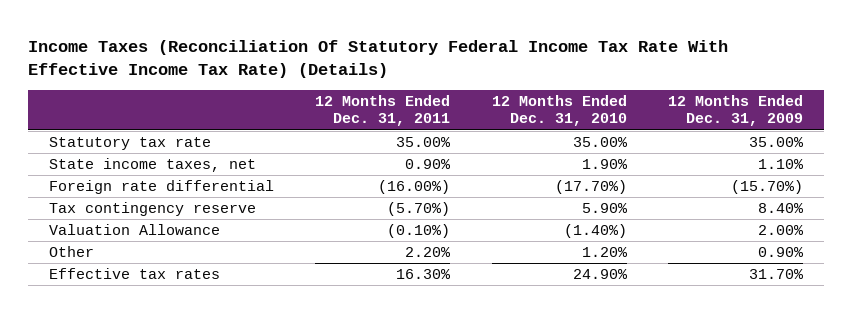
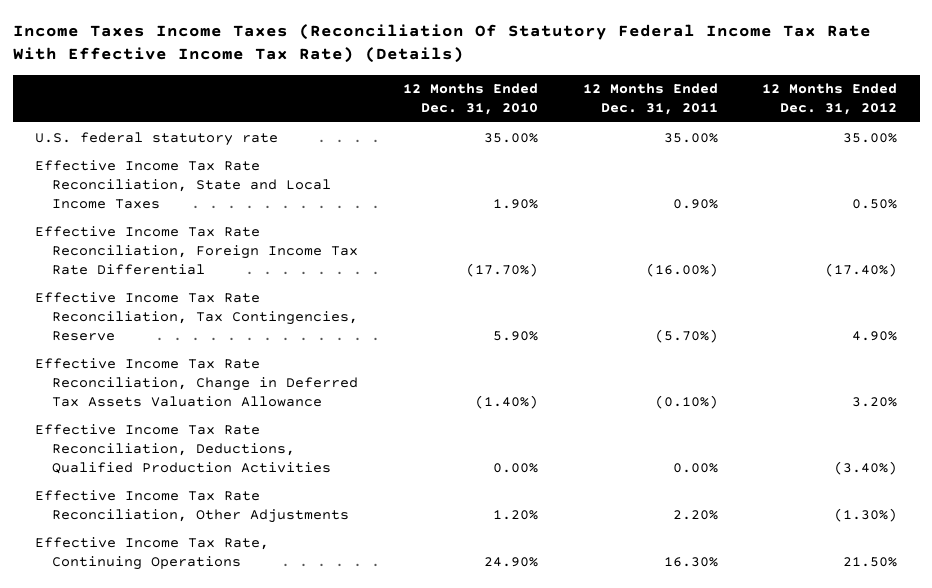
[28,39,729,78] Income Taxes (Reconciliation Of Statutory Federal Income Tax Rate With Effective Income Tax Rate) (Details) -> [12,23,871,64] Income Taxes Income Taxes (Reconciliation Of Statutory Federal Income Tax Rate With Effective Income Tax Rate) (Details)
[668,95,804,127] 12 Months Ended Dec. 31, 2009 -> none
none -> [762,83,898,116] 12 Months Ended Dec. 31, 2012
[49,137,212,151] Statutory tax rate -> [34,131,278,146] U.S. federal statutory rate
[49,158,257,173] State income taxes, net -> [34,159,332,209] Effective Income Tax Rate Reconciliation, State and Local Income Taxes
[49,180,275,195] Foreign rate differential -> [34,225,359,275] Effective Income Tax Rate Reconciliation, Foreign Income Tax Rate Differential
[49,202,257,217] Tax contingency reserve -> [34,291,359,341] Effective Income Tax Rate Reconciliation, Tax Contingencies, Reserve
[49,224,221,236] Valuation Allowance -> [34,357,359,407] Effective Income Tax Rate Reconciliation, Change in Deferred Tax Assets Valuation Allowance
none -> [34,423,332,474] Effective Income Tax Rate Reconciliation, Deductions, Qualified Production Activities
[49,246,95,258] Other -> [34,489,350,523] Effective Income Tax Rate Reconciliation, Other Adjustments
[49,268,221,280] Effective tax rates -> [34,536,269,570] Effective Income Tax Rate, Continuing Operations

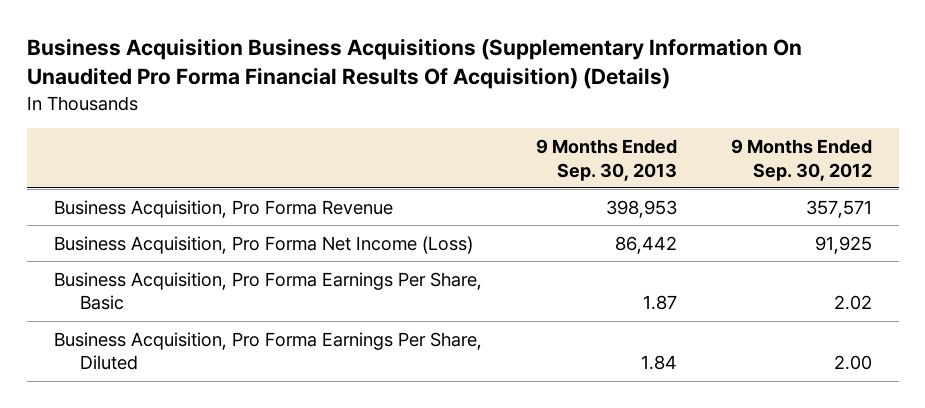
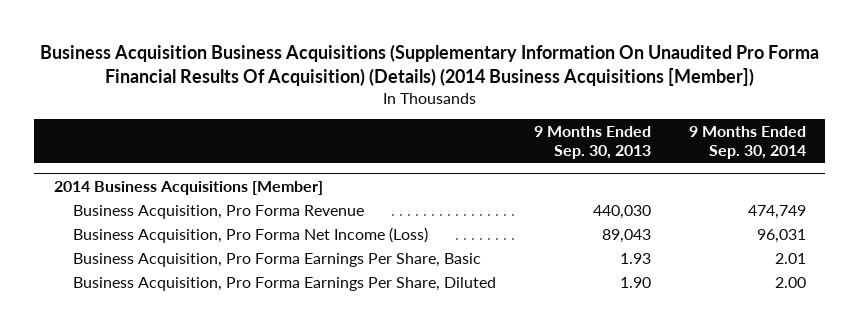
[26,38,802,90] Business Acquisition Business Acquisitions (Supplementary Information On Unaudited Pro Forma Financial Results Of Acquisition) (Details) -> [39,43,819,86] Business Acquisition Business Acquisitions (Supplementary Information On Unaudited Pro Forma Financial Results Of Acquisition) (Details) (2014 Business Acquisitions [Member])
[730,138,872,181] 9 Months Ended Sep. 30, 2012 -> none
none -> [689,125,807,160] 9 Months Ended Sep. 30, 2014
none -> [53,180,323,195] 2014 Business Acquisitions [Member]
[605,199,677,218] 398,953 -> [593,204,652,219] 440,030
[614,235,677,254] 86,442 -> [602,228,652,243] 89,043
[642,295,677,311] 1.87 -> [620,252,652,264] 1.93
[640,355,677,371] 1.84 -> [620,276,652,288] 1.90

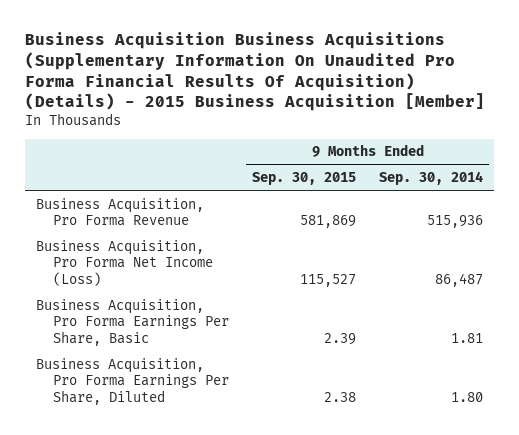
[39,43,819,86] Business Acquisition Business Acquisitions (Supplementary Information On Unaudited Pro Forma Financial Results Of Acquisition) (Details) (2014 Business Acquisitions [Member]) -> [24,32,485,112] Business Acquisition Business Acquisitions (Supplementary Information On Unaudited Pro Forma Financial Results Of Acquisition) (Details) - 2015 Business Acquisition [Member]
[534,125,652,160] 9 Months Ended Sep. 30, 2013 -> none
none -> [252,171,357,185] Sep. 30, 2015
[53,180,323,195] 2014 Business Acquisitions [Member] -> none
[748,204,807,219] 474,749 -> [426,215,483,229] 515,936
[757,228,807,243] 96,031 -> [434,273,483,288] 86,487
[775,252,807,264] 2.01 -> [450,333,483,344] 1.81
[775,276,807,288] 2.00 -> [450,392,483,403] 1.80

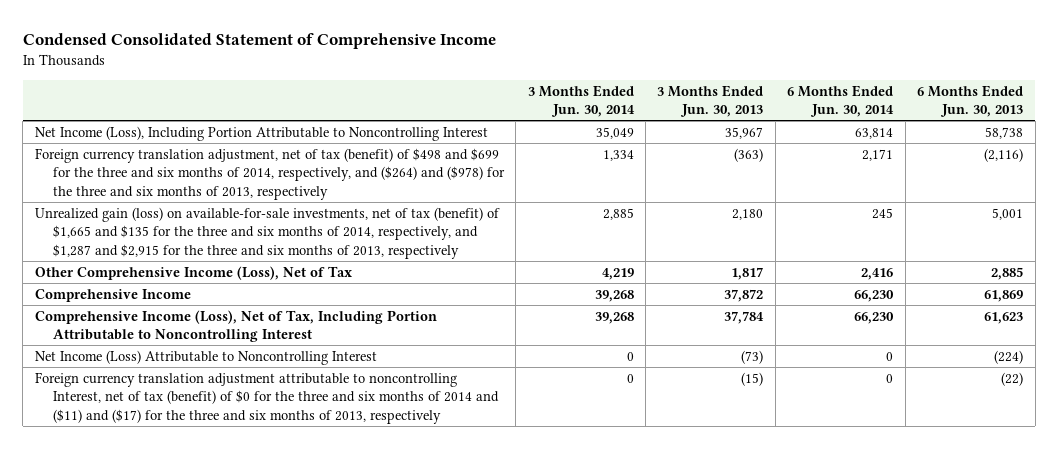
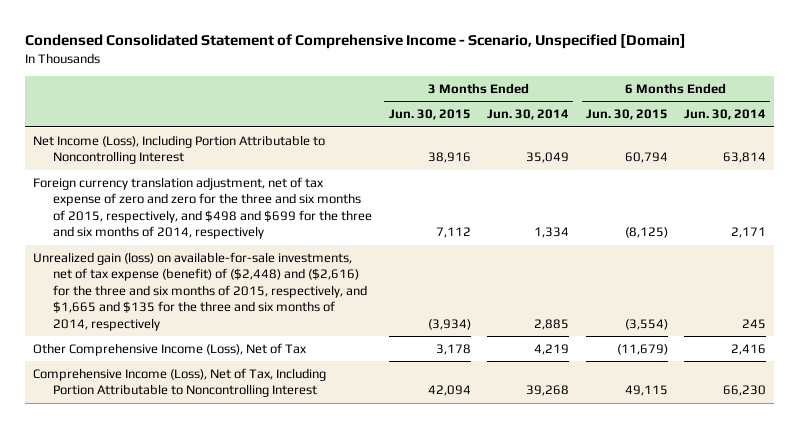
[22,33,496,50] Condensed Consolidated Statement of Comprehensive Income -> [24,33,686,50] Condensed Consolidated Statement of Comprehensive Income - Scenario, Unspecified [Domain]
[657,84,764,118] 3 Months Ended Jun. 30, 2013 -> none
[917,84,1024,118] 6 Months Ended Jun. 30, 2013 -> none
none -> [388,109,471,121] Jun. 30, 2015
none -> [585,109,668,121] Jun. 30, 2015
[34,147,505,200] Foreign currency translation adjustment, net of tax (benefit) of $498 and $699 for the three and six months of 2014, respectively, and ($264) and ($978) for the three and six months of 2013, respectively -> [32,176,372,240] Foreign currency translation adjustment, net of tax expense of zero and zero for the three and six months of 2015, respectively, and $498 and $699 for the three and six months of 2014, respectively
[34,206,500,259] Unrealized gain (loss) on available-for-sale investments, net of tax (benefit) of $1,665 and $135 for the three and six months of 2014, respectively, and $1,287 and $2,915 for the three and six months of 2013, respectively -> [32,251,367,331] Unrealized gain (loss) on available-for-sale investments, net of tax expense (benefit) of ($2,448) and ($2,616) for the three and six months of 2015, respectively, and $1,665 and $135 for the three and six months of 2014, respectively
[34,288,191,302] Comprehensive Income -> none
[34,349,377,365] Net Income (Loss) Attributable to Noncontrolling Interest -> none
[34,371,499,424] Foreign currency translation adjustment attributable to noncontrolling Interest, net of tax (benefit) of $0 for the three and six months of 2014 and ($11) and ($17) for the three and six months of 2013, respectively -> none

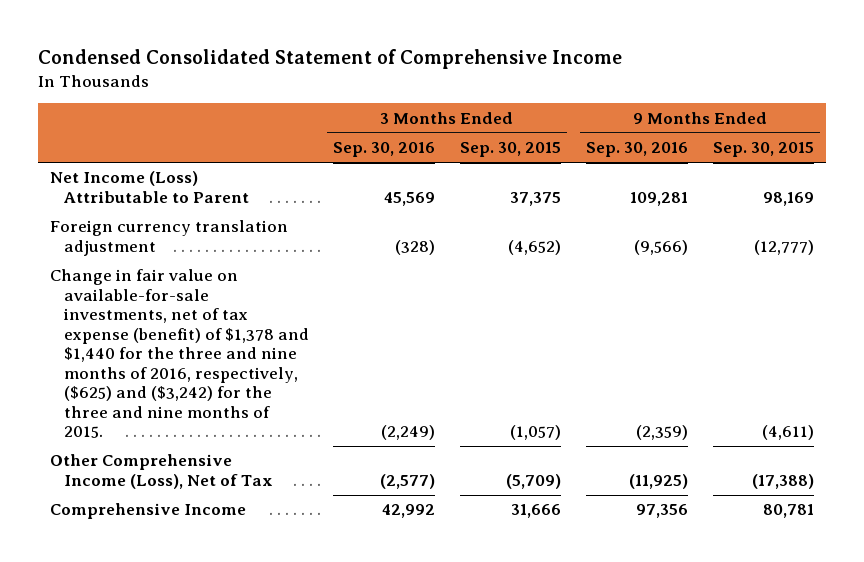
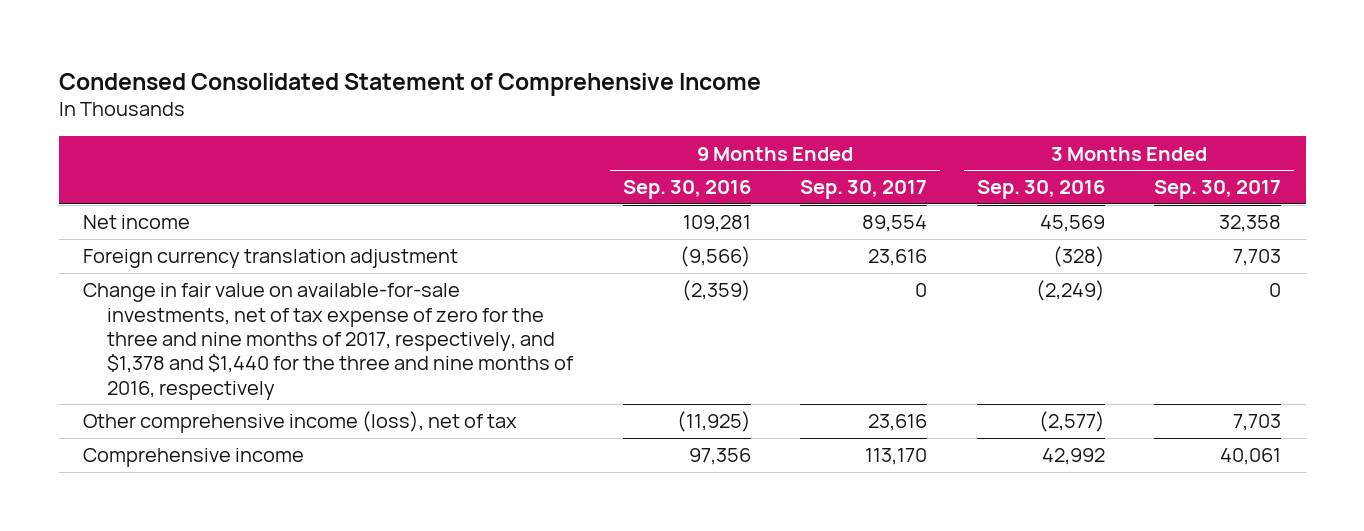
[460,142,562,158] Sep. 30, 2015 -> none
[712,142,814,158] Sep. 30, 2015 -> none
none -> [800,180,928,200] Sep. 30, 2017
none -> [1154,180,1282,200] Sep. 30, 2017
[50,171,249,203] Net Income (Loss) Attributable to Parent -> [83,215,191,230] Net income
[50,269,309,439] Change in fair value on available-for-sale investments, net of tax expense (benefit) of $1,378 and $1,440 for the three and nine months of 2016, respectively, ($625) and ($3,242) for the three and nine months of 2015. -> [83,283,574,400] Change in fair value on available-for-sale investments, net of tax expense of zero for the three and nine months of 2017, respectively, and $1,378 and $1,440 for the three and nine months of 2016, respectively
[50,454,273,489] Other Comprehensive Income (Loss), Net of Tax -> [83,411,518,434] Other comprehensive income (loss), net of tax
[50,503,247,520] Comprehensive Income -> [83,448,305,468] Comprehensive income

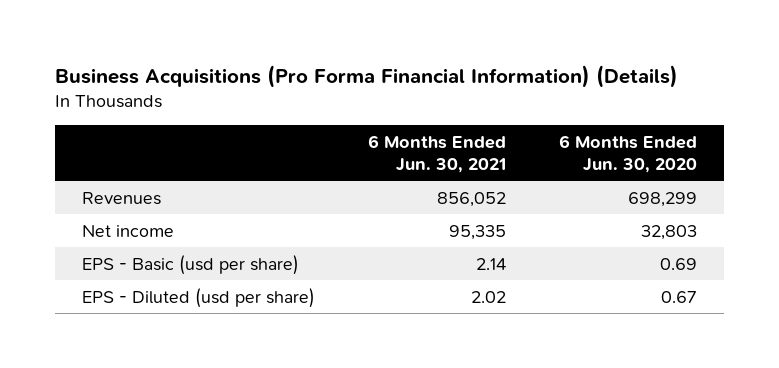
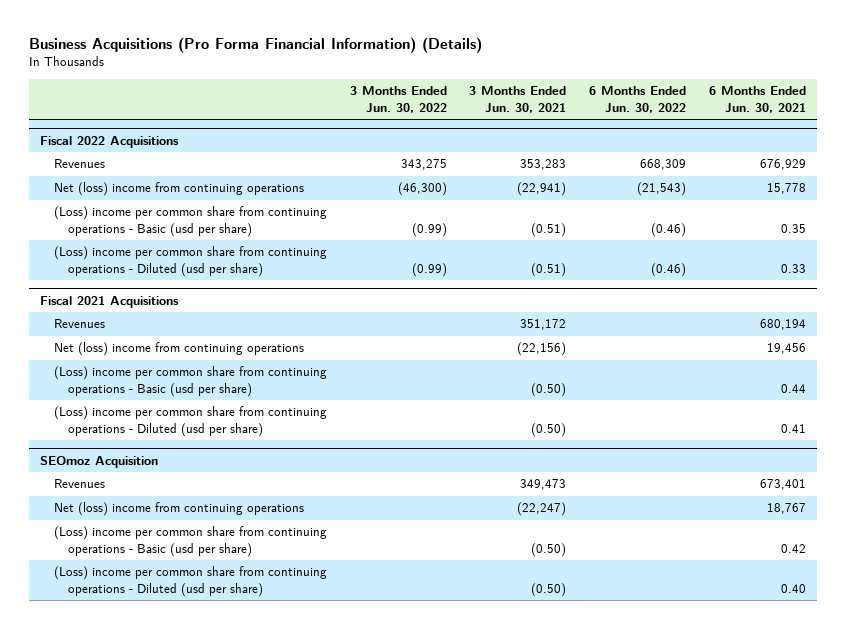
[559,134,698,173] 6 Months Ended Jun. 30, 2020 -> none
none -> [349,86,447,113] 3 Months Ended Jun. 30, 2022
none -> [469,86,567,113] 3 Months Ended Jun. 30, 2021
none -> [589,86,687,113] 6 Months Ended Jun. 30, 2022
none -> [40,135,180,148] Fiscal 2022 Acquisitions
[436,191,506,207] 856,052 -> [759,159,806,171] 676,929
[81,224,174,237] Net income -> [54,182,305,197] Net (loss) income from continuing operations
[448,224,506,240] 95,335 -> [766,183,806,195] 15,778
[81,254,299,275] EPS - Basic (usd per share) -> [54,206,328,237] (Loss) income per common share from continuing operations - Basic (usd per share)
[475,257,506,270] 2.14 -> [780,223,806,233] 0.35
[81,287,315,308] EPS - Diluted (usd per share) -> [54,246,328,277] (Loss) income per common share from continuing operations - Diluted (usd per share)
[470,290,506,303] 2.02 -> [780,263,806,273] 0.33
none -> [40,295,180,308] Fiscal 2021 Acquisitions
none -> [54,319,106,329] Revenues
none -> [54,342,305,357] Net (loss) income from continuing operations
none -> [54,366,328,397] (Loss) income per common share from continuing operations - Basic (usd per share)
none -> [54,406,328,437] (Loss) income per common share from continuing operations - Diluted (usd per share)
none -> [40,455,159,468] SEOmoz Acquisition
none -> [54,479,106,489] Revenues
none -> [54,502,305,517] Net (loss) income from continuing operations
none -> [54,526,328,557] (Loss) income per common share from continuing operations - Basic (usd per share)
none -> [54,566,328,597] (Loss) income per common share from continuing operations - Diluted (usd per share)

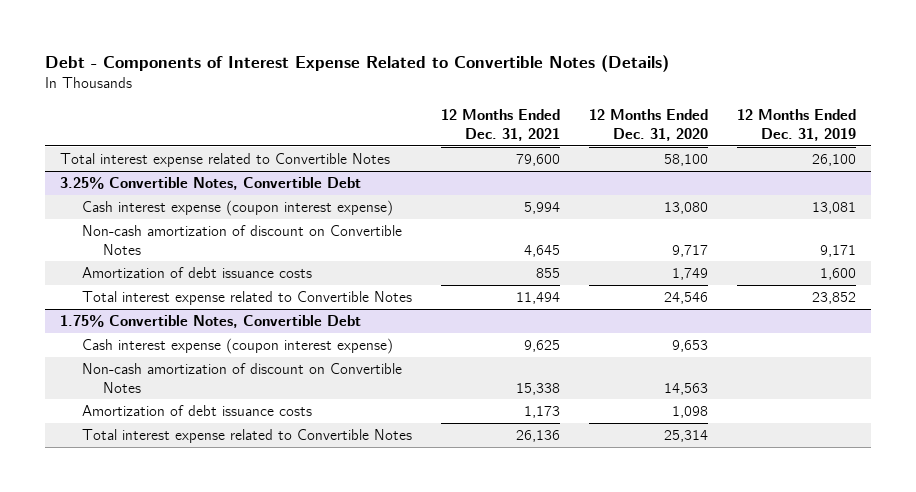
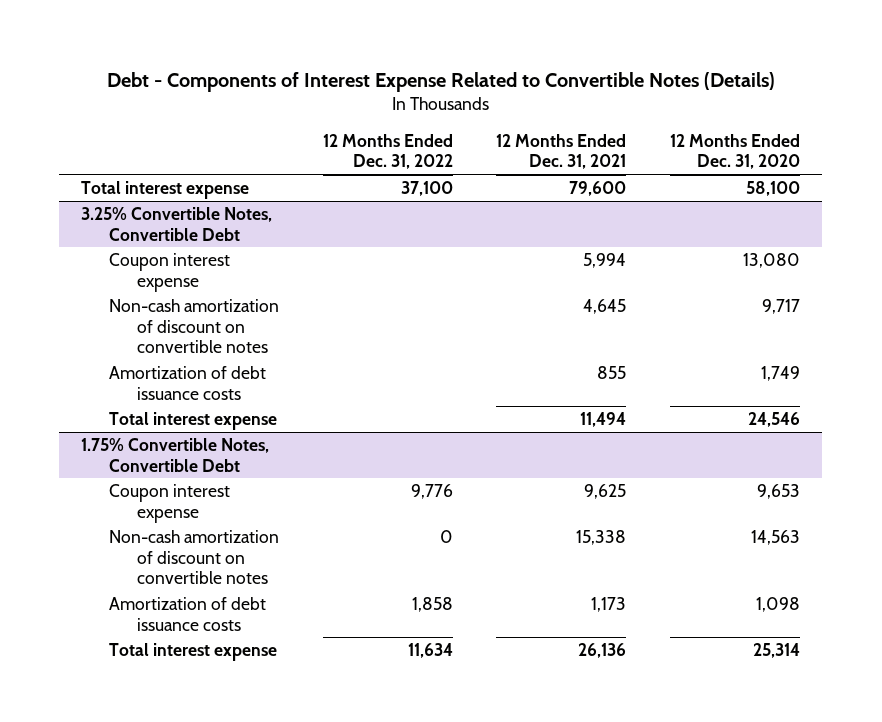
[737,108,857,141] 12 Months Ended Dec. 31, 2019 -> none
none -> [322,133,453,170] 12 Months Ended Dec. 31, 2022
[59,152,390,167] Total interest expense related to Convertible Notes -> [81,181,250,200] Total interest expense
[81,199,393,216] Cash interest expense (coupon interest expense) -> [108,253,230,292] Coupon interest expense
[81,224,402,255] Non-cash amortization of discount on Convertible Notes -> [108,299,279,353] Non-cash amortization of discount on convertible notes
[81,290,412,305] Total interest expense related to Convertible Notes -> [108,412,277,431] Total interest expense
[81,337,393,354] Cash interest expense (coupon interest expense) -> [108,484,230,523] Coupon interest expense
[81,362,402,393] Non-cash amortization of discount on Convertible Notes -> [108,530,279,584] Non-cash amortization of discount on convertible notes
[81,428,412,443] Total interest expense related to Convertible Notes -> [108,643,277,662] Total interest expense

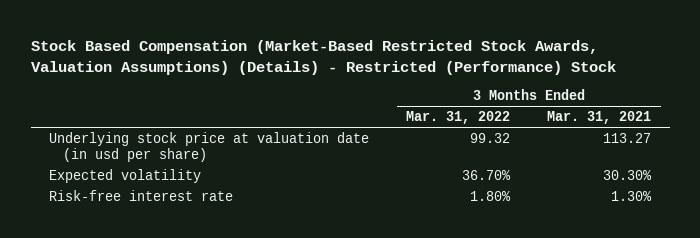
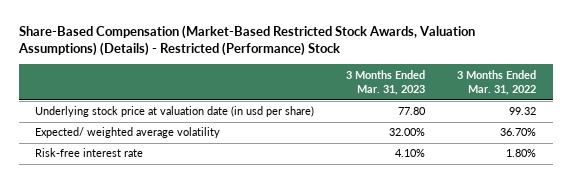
[30,40,616,76] Stock Based Compensation (Market-Based Restricted Stock Awards, Valuation Assumptions) (Details) - Restricted (Performance) Stock -> [17,24,475,57] Share-Based Compensation (Market-Based Restricted Stock Awards, Valuation Assumptions) (Details) - Restricted (Performance) Stock
[547,111,652,125] Mar. 31, 2021 -> none
none -> [346,69,426,96] 3 Months Ended Mar. 31, 2023
[49,168,202,183] Expected volatility -> [34,127,220,139] Expected/ weighted average volatility

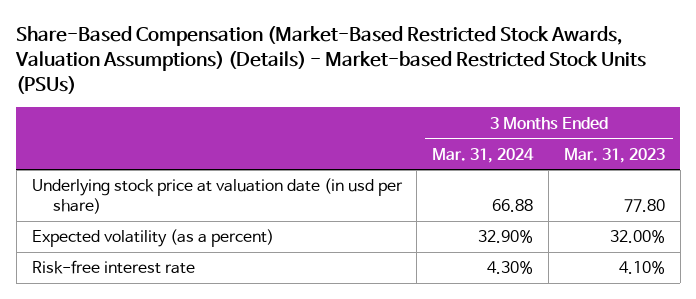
[17,24,475,57] Share-Based Compensation (Market-Based Restricted Stock Awards, Valuation Assumptions) (Details) - Restricted (Performance) Stock -> [15,26,647,95] Share-Based Compensation (Market-Based Restricted Stock Awards, Valuation Assumptions) (Details) - Market-based Restricted Stock Units (PSUs)
[457,69,537,96] 3 Months Ended Mar. 31, 2022 -> none
none -> [432,147,535,163] Mar. 31, 2024
[34,127,220,139] Expected/ weighted average volatility -> [31,229,274,248] Expected volatility (as a percent)

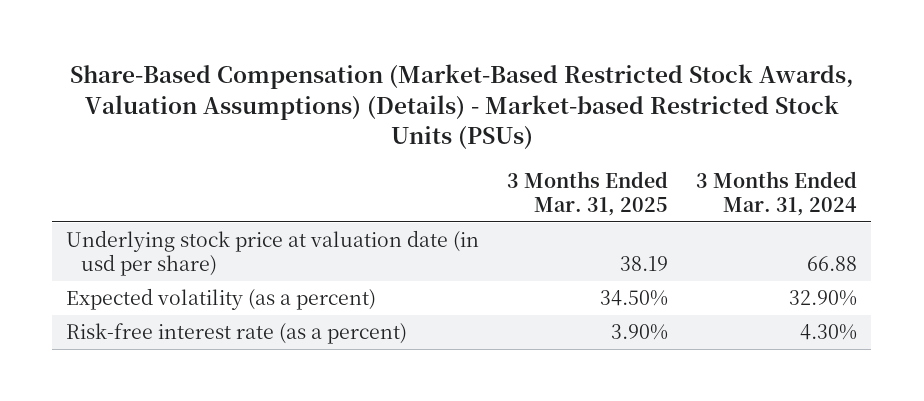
[563,147,665,163] Mar. 31, 2023 -> none
none -> [507,171,669,217] 3 Months Ended Mar. 31, 2025
[31,260,195,275] Risk-free interest rate -> [66,323,408,345] Risk-free interest rate (as a percent)

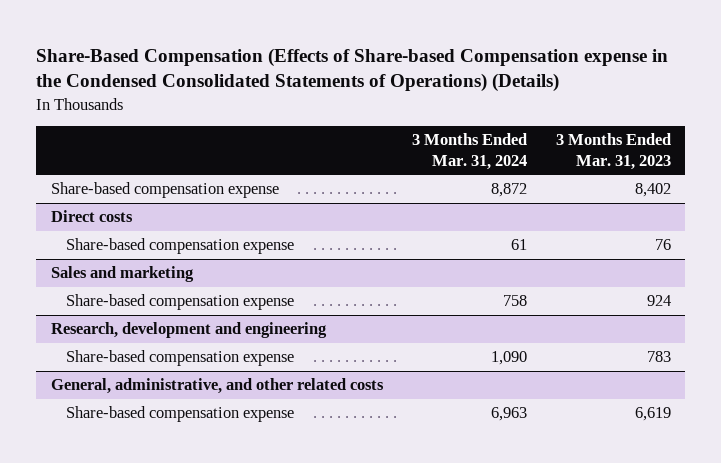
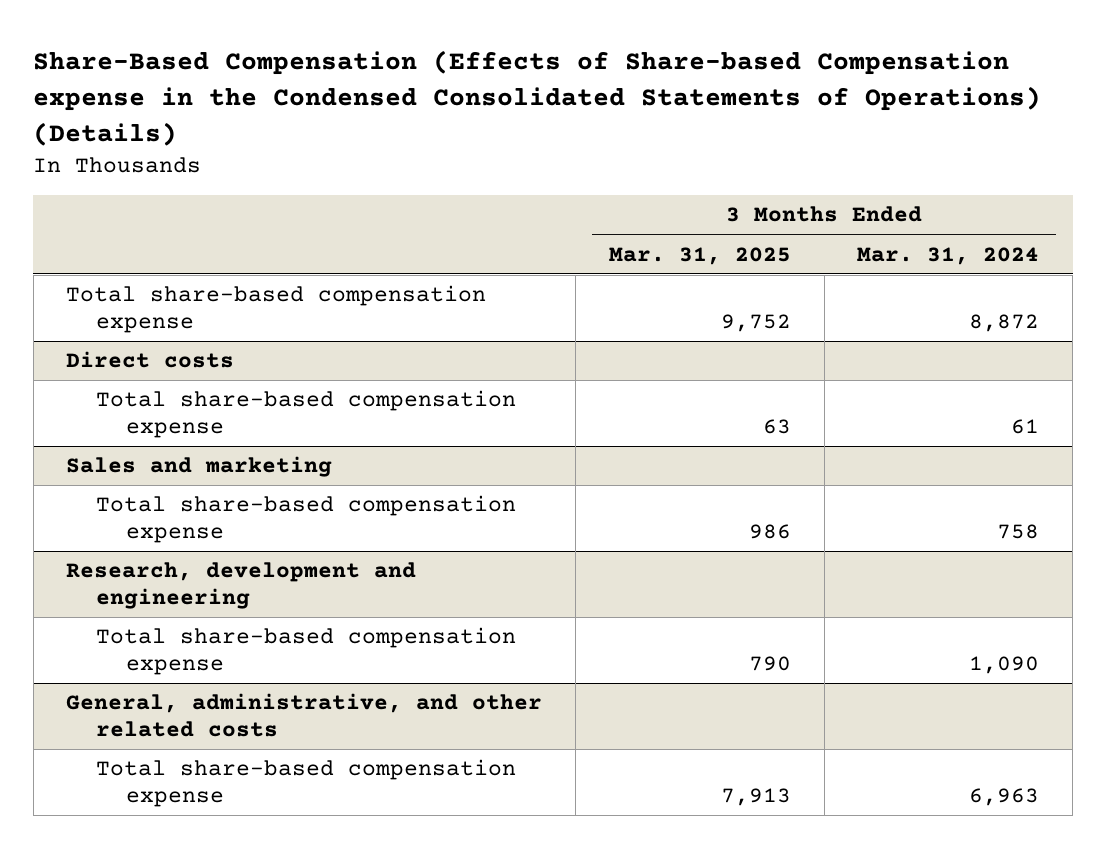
[555,133,671,170] 3 Months Ended Mar. 31, 2023 -> none
none -> [608,246,791,265] Mar. 31, 2025
[50,182,279,199] Share-based compensation expense -> [66,285,487,334] Total share-based compensation expense
[66,238,295,255] Share-based compensation expense -> [96,390,517,439] Total share-based compensation expense
[66,294,295,311] Share-based compensation expense -> [96,495,517,544] Total share-based compensation expense
[66,350,295,367] Share-based compensation expense -> [96,627,517,676] Total share-based compensation expense
[66,406,295,423] Share-based compensation expense -> [96,759,517,808] Total share-based compensation expense

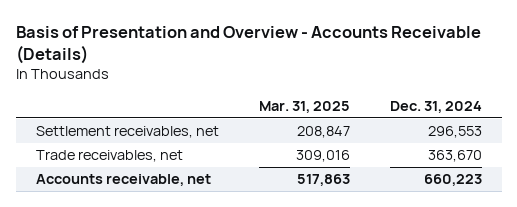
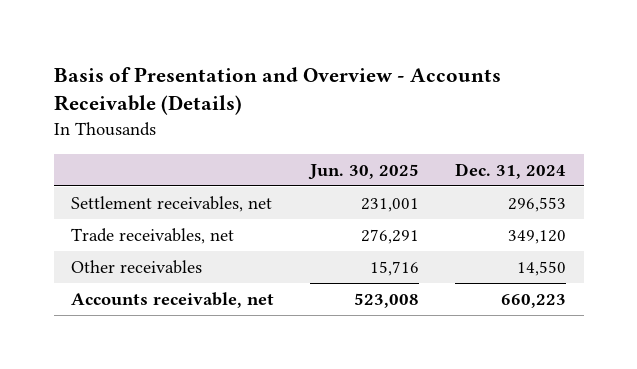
[258,100,350,113] Mar. 31, 2025 -> none
none -> [308,163,420,180] Jun. 30, 2025
[427,150,482,163] 363,670 -> [507,230,566,245] 349,120
none -> [71,260,203,275] Other receivables

